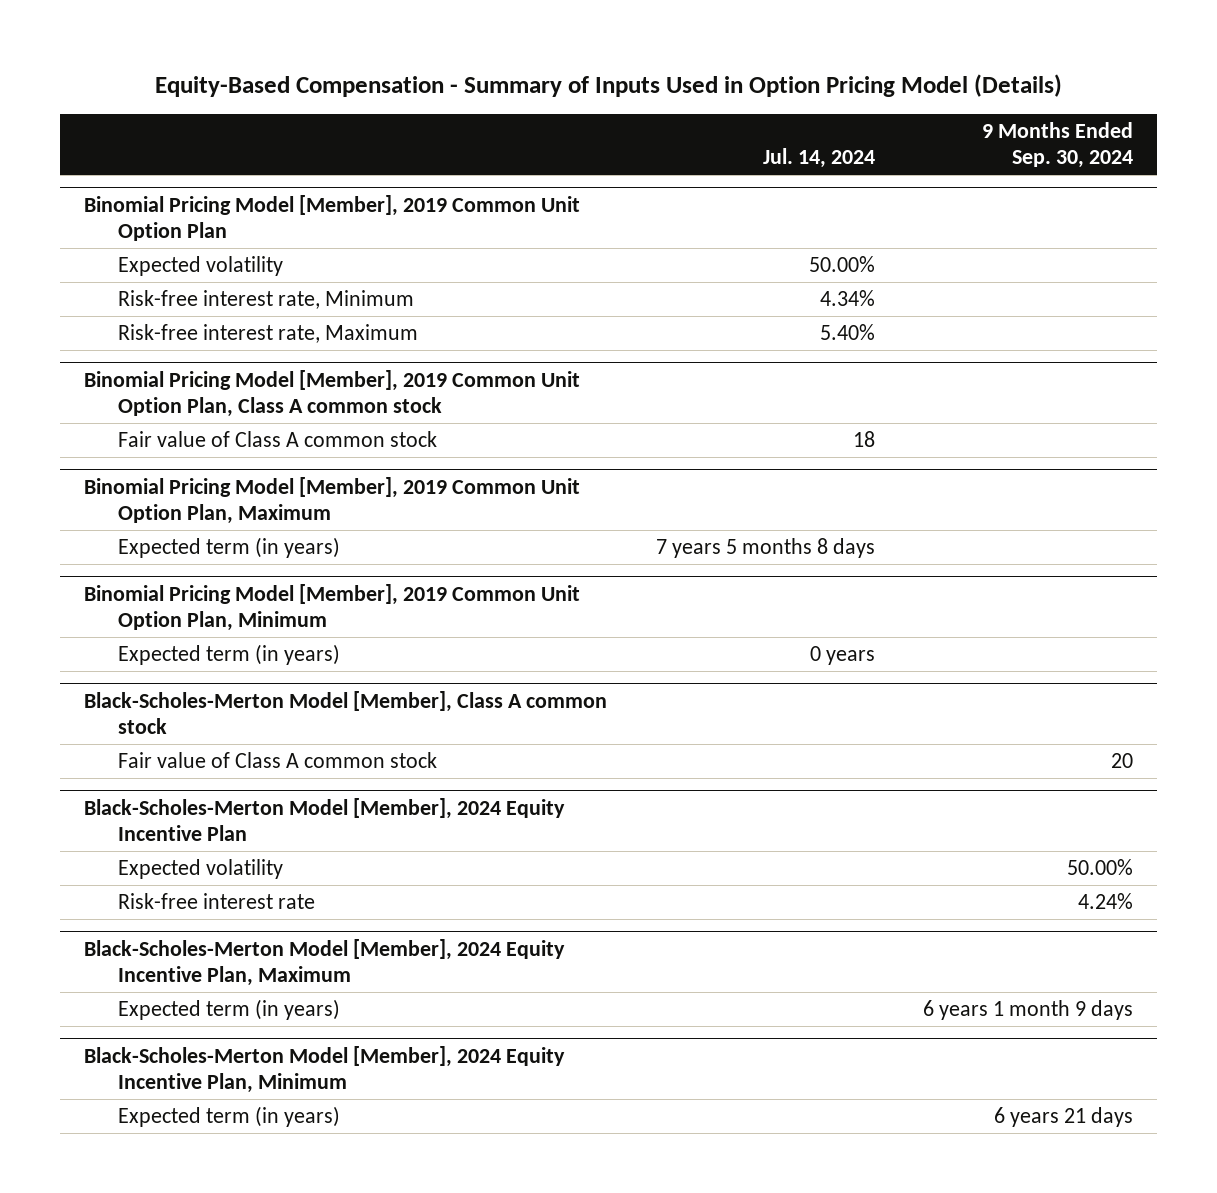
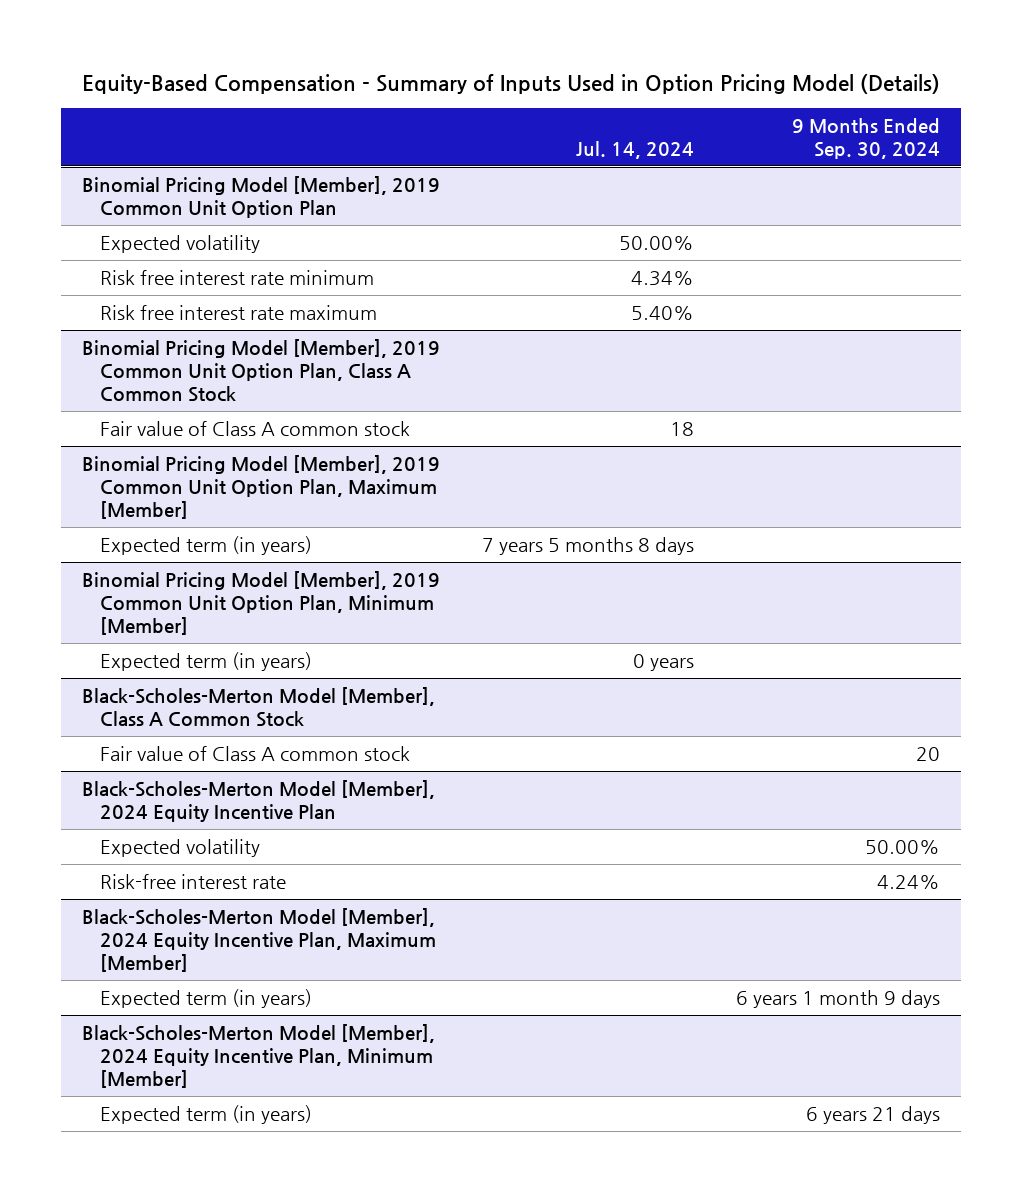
[117,289,414,309] Risk-free interest rate, Minimum -> [99,269,374,285] Risk free interest rate minimum
[117,323,418,343] Risk-free interest rate, Maximum -> [99,304,377,320] Risk free interest rate maximum
[84,369,581,417] Binomial Pricing Model [Member], 2019 Common Unit Option Plan, Class A common stock -> [82,338,441,402] Binomial Pricing Model [Member], 2019 Common Unit Option Plan, Class A Common Stock
[84,476,581,524] Binomial Pricing Model [Member], 2019 Common Unit Option Plan, Maximum -> [82,454,441,519] Binomial Pricing Model [Member], 2019 Common Unit Option Plan, Maximum [Member]
[84,583,581,631] Binomial Pricing Model [Member], 2019 Common Unit Option Plan, Minimum -> [82,570,441,635] Binomial Pricing Model [Member], 2019 Common Unit Option Plan, Minimum [Member]
[84,690,608,734] Black-Scholes-Merton Model [Member], Class A common stock -> [82,686,436,727] Black-Scholes-Merton Model [Member], Class A Common Stock
[84,938,566,986] Black-Scholes-Merton Model [Member], 2024 Equity Incentive Plan, Maximum -> [82,907,436,972] Black-Scholes-Merton Model [Member], 2024 Equity Incentive Plan, Maximum [Member]
[84,1045,566,1093] Black-Scholes-Merton Model [Member], 2024 Equity Incentive Plan, Minimum -> [82,1023,436,1088] Black-Scholes-Merton Model [Member], 2024 Equity Incentive Plan, Minimum [Member]

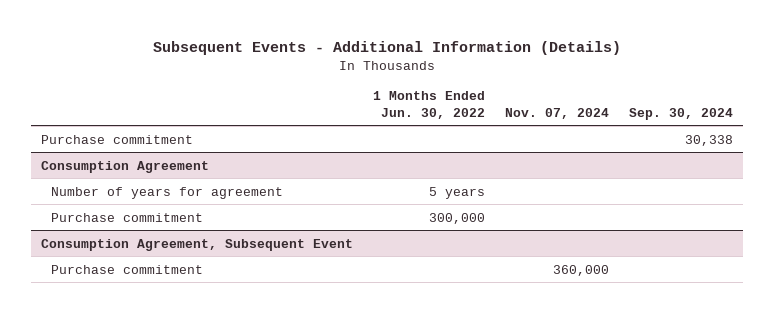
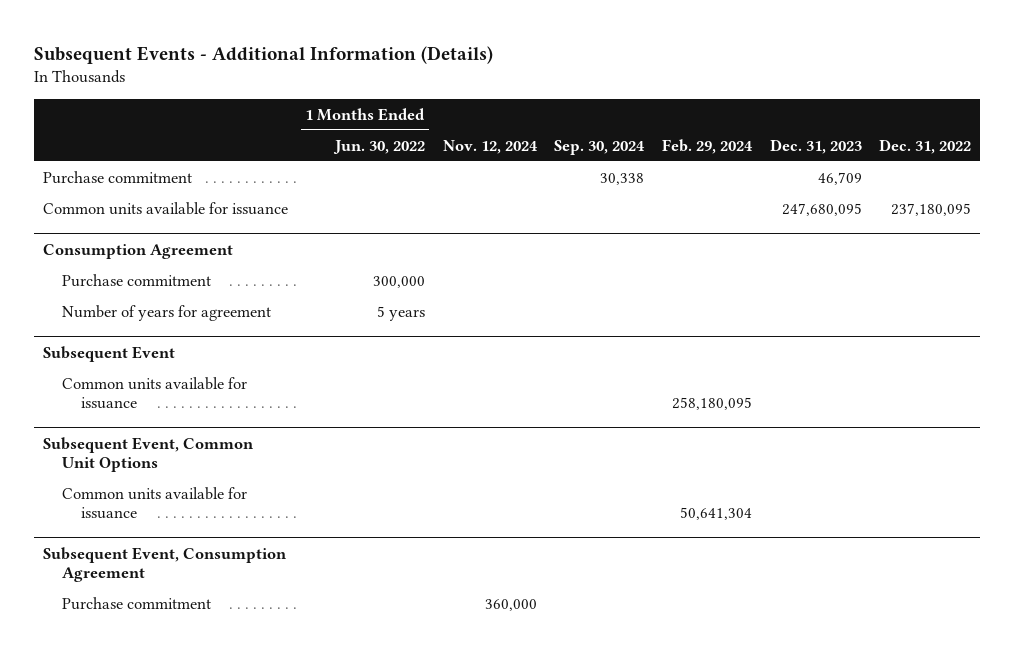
[505,107,610,119] Nov. 07, 2024 -> none
none -> [442,139,538,154] Nov. 12, 2024
none -> [661,138,753,154] Feb. 29, 2024
none -> [769,138,862,154] Dec. 31, 2023
none -> [879,138,972,154] Dec. 31, 2022
none -> [43,201,289,215] Common units available for issuance
[51,186,284,199] Number of years for agreement -> [61,304,271,321] Number of years for agreement
none -> [43,345,176,362] Subsequent Event
none -> [61,376,247,410] Common units available for issuance
none -> [43,436,255,473] Subsequent Event, Common Unit Options
none -> [61,486,247,520] Common units available for issuance
[41,238,354,251] Consumption Agreement, Subsequent Event -> [43,546,288,583] Subsequent Event, Consumption Agreement

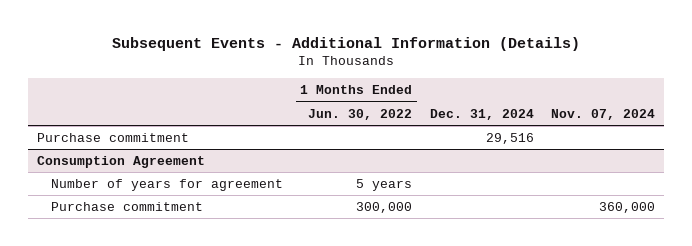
[442,139,538,154] Nov. 12, 2024 -> none
[554,139,646,155] Sep. 30, 2024 -> none
[661,138,753,154] Feb. 29, 2024 -> none
[769,138,862,154] Dec. 31, 2023 -> none
[879,138,972,154] Dec. 31, 2022 -> none
none -> [429,108,534,120] Dec. 31, 2024
none -> [551,108,656,120] Nov. 07, 2024
[43,201,289,215] Common units available for issuance -> none
[43,345,176,362] Subsequent Event -> none
[61,376,247,410] Common units available for issuance -> none
[43,436,255,473] Subsequent Event, Common Unit Options -> none
[61,486,247,520] Common units available for issuance -> none
[43,546,288,583] Subsequent Event, Consumption Agreement -> none
[61,596,211,610] Purchase commitment -> none
[61,273,211,287] Purchase commitment -> [50,201,203,211] Purchase commitment

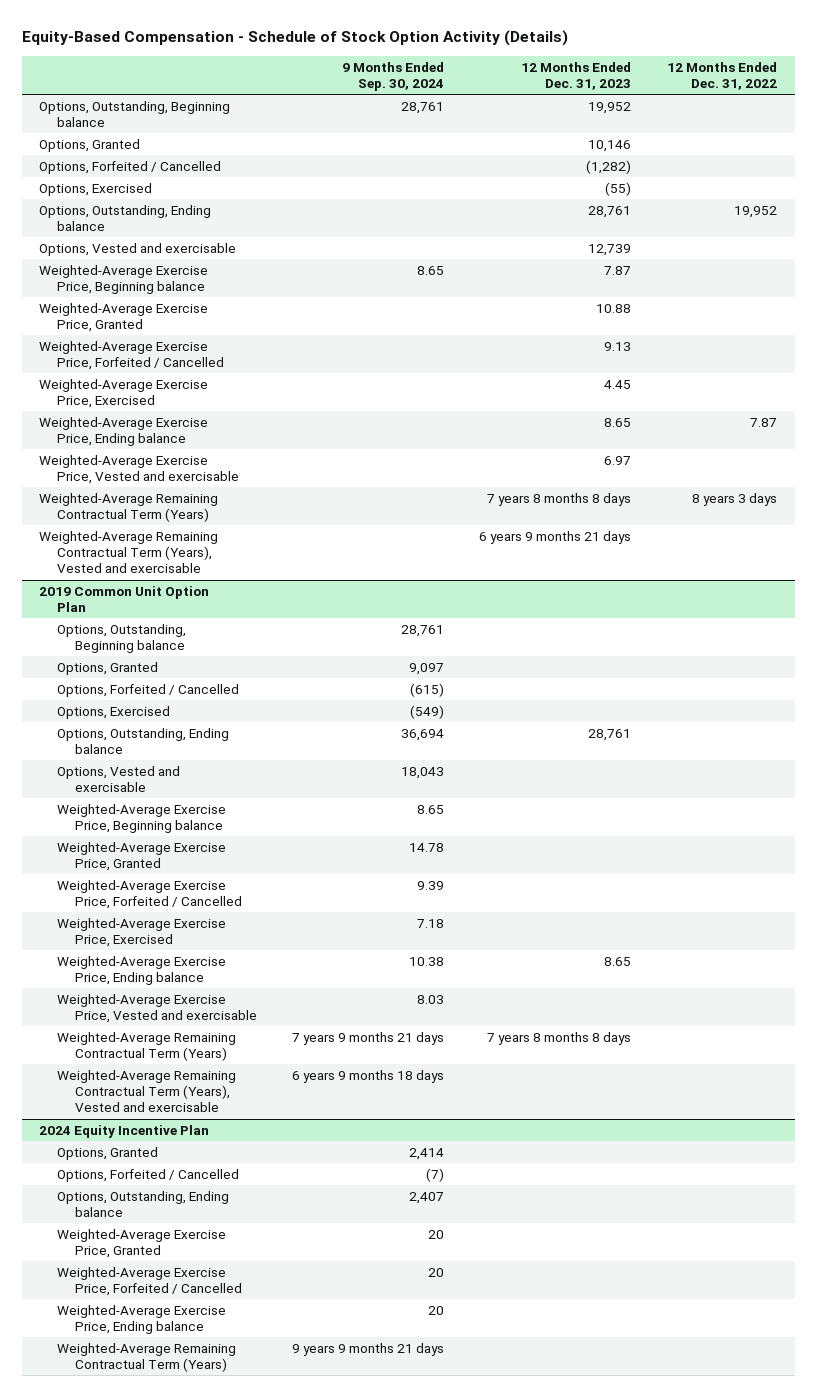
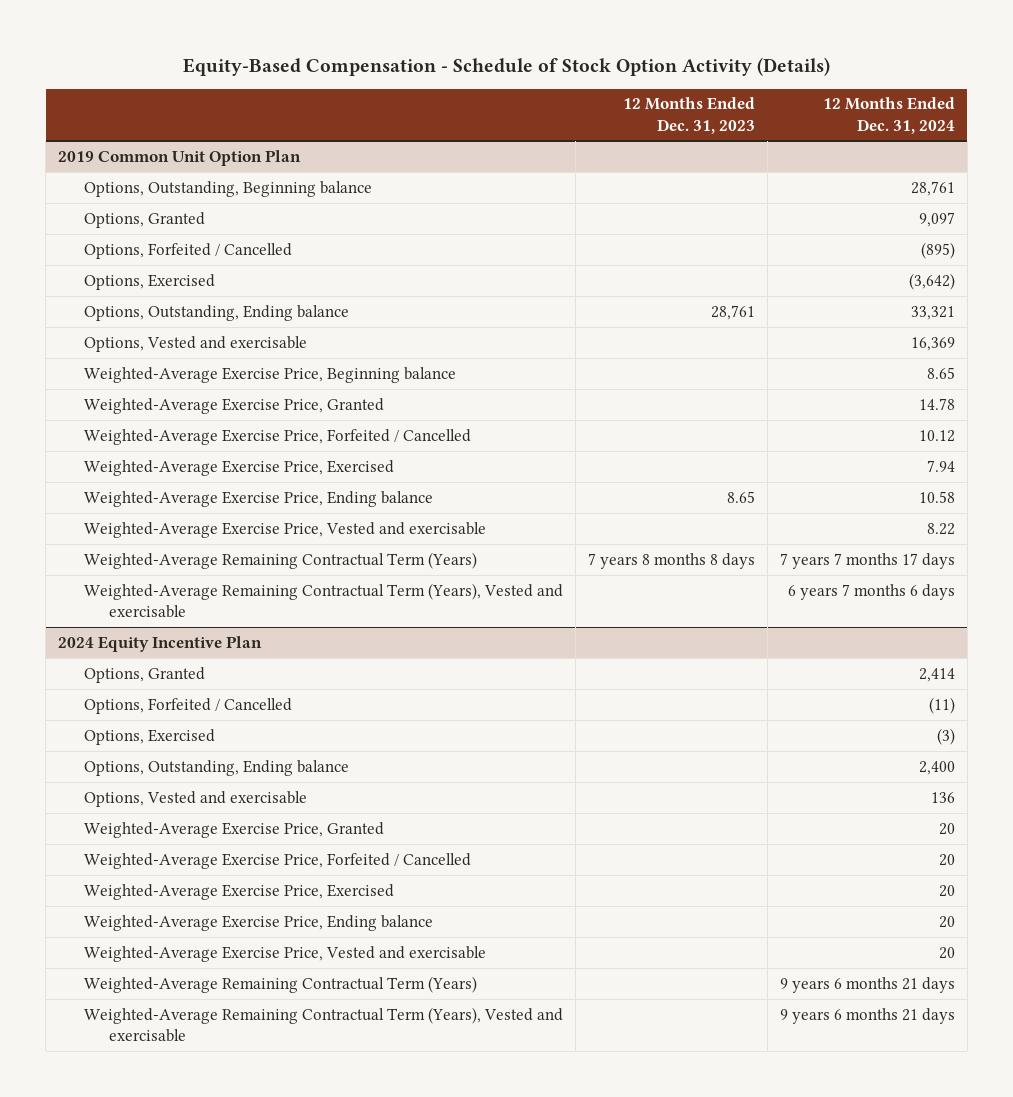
[342,61,445,92] 9 Months Ended Sep. 30, 2024 -> none
[666,61,777,91] 12 Months Ended Dec. 31, 2022 -> none
none -> [822,97,955,134] 12 Months Ended Dec. 31, 2024
[39,100,231,128] Options, Outstanding, Beginning balance -> none
[39,138,141,152] Options, Granted -> none
[39,160,222,174] Options, Forfeited / Cancelled -> none
[39,182,153,196] Options, Exercised -> none
[39,204,212,232] Options, Outstanding, Ending balance -> none
[39,242,237,256] Options, Vested and exercisable -> none
[39,264,209,295] Weighted-Average Exercise Price, Beginning balance -> none
[39,302,209,333] Weighted-Average Exercise Price, Granted -> none
[39,340,224,371] Weighted-Average Exercise Price, Forfeited / Cancelled -> none
[39,378,209,409] Weighted-Average Exercise Price, Exercised -> none
[39,416,209,447] Weighted-Average Exercise Price, Ending balance -> none
[39,454,239,485] Weighted-Average Exercise Price, Vested and exercisable -> none
[39,492,219,523] Weighted-Average Remaining Contractual Term (Years) -> none
[39,530,219,574] Weighted-Average Remaining Contractual Term (Years), Vested and exercisable -> none
none -> [83,728,215,745] Options, Exercised
none -> [83,790,307,807] Options, Vested and exercisable
none -> [83,883,394,900] Weighted-Average Exercise Price, Exercised
none -> [83,945,486,962] Weighted-Average Exercise Price, Vested and exercisable
none -> [83,1006,563,1042] Weighted-Average Remaining Contractual Term (Years), Vested and exercisable

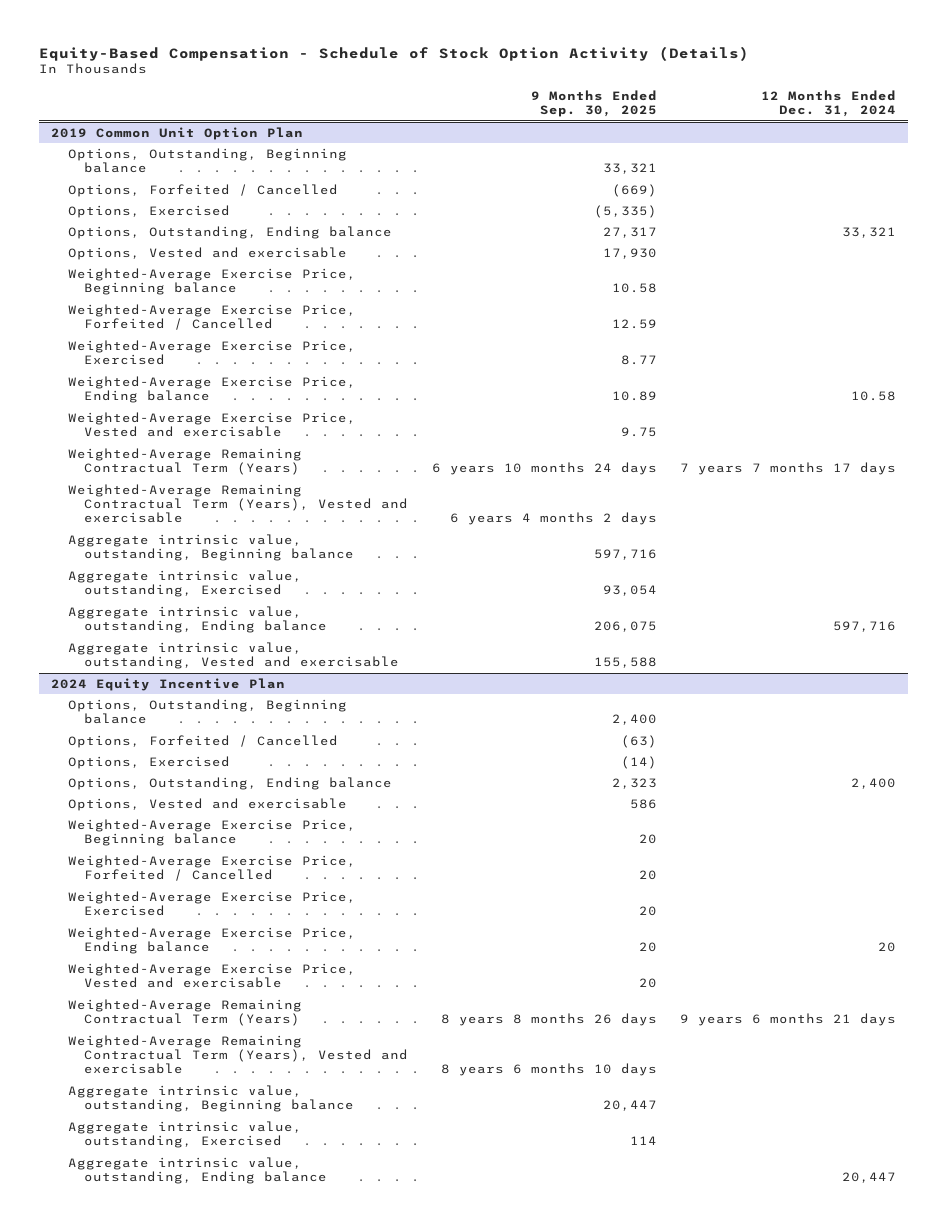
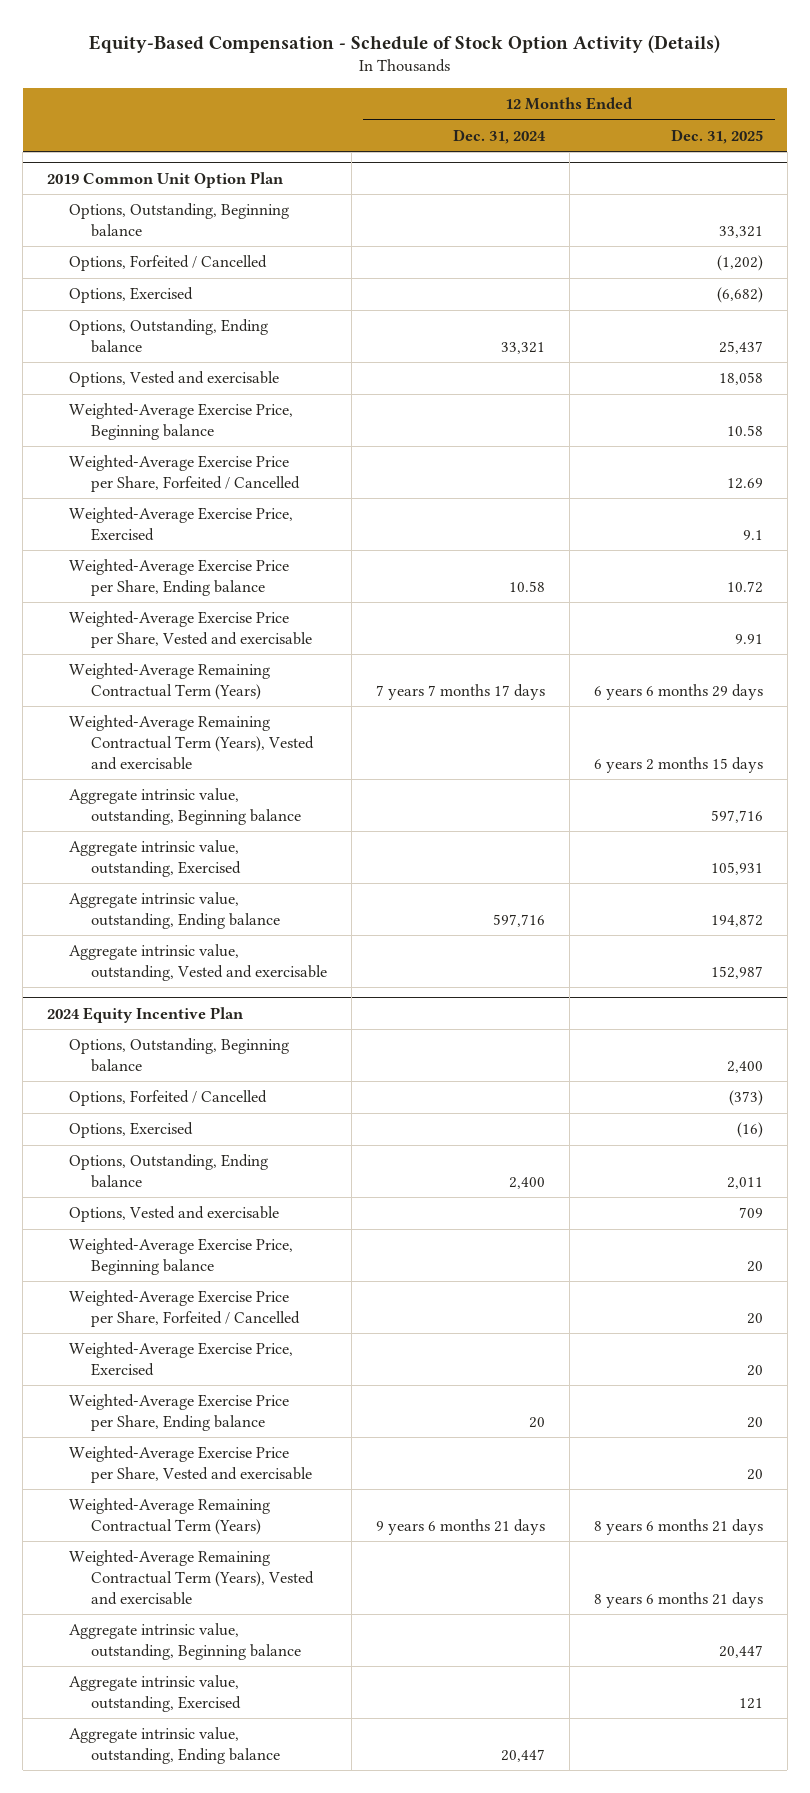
[530,90,657,118] 9 Months Ended Sep. 30, 2025 -> none
none -> [670,129,763,145] Dec. 31, 2025
[67,303,356,330] Weighted-Average Exercise Price, Forfeited / Cancelled -> [69,455,300,493] Weighted-Average Exercise Price per Share, Forfeited / Cancelled
[67,375,356,403] Weighted-Average Exercise Price, Ending balance -> [69,559,290,597] Weighted-Average Exercise Price per Share, Ending balance
[67,411,356,437] Weighted-Average Exercise Price, Vested and exercisable -> [69,611,312,649] Weighted-Average Exercise Price per Share, Vested and exercisable
[67,854,356,881] Weighted-Average Exercise Price, Forfeited / Cancelled -> [69,1290,300,1328] Weighted-Average Exercise Price per Share, Forfeited / Cancelled
[67,926,356,954] Weighted-Average Exercise Price, Ending balance -> [69,1394,290,1432] Weighted-Average Exercise Price per Share, Ending balance
[67,962,356,988] Weighted-Average Exercise Price, Vested and exercisable -> [69,1446,312,1484] Weighted-Average Exercise Price per Share, Vested and exercisable

